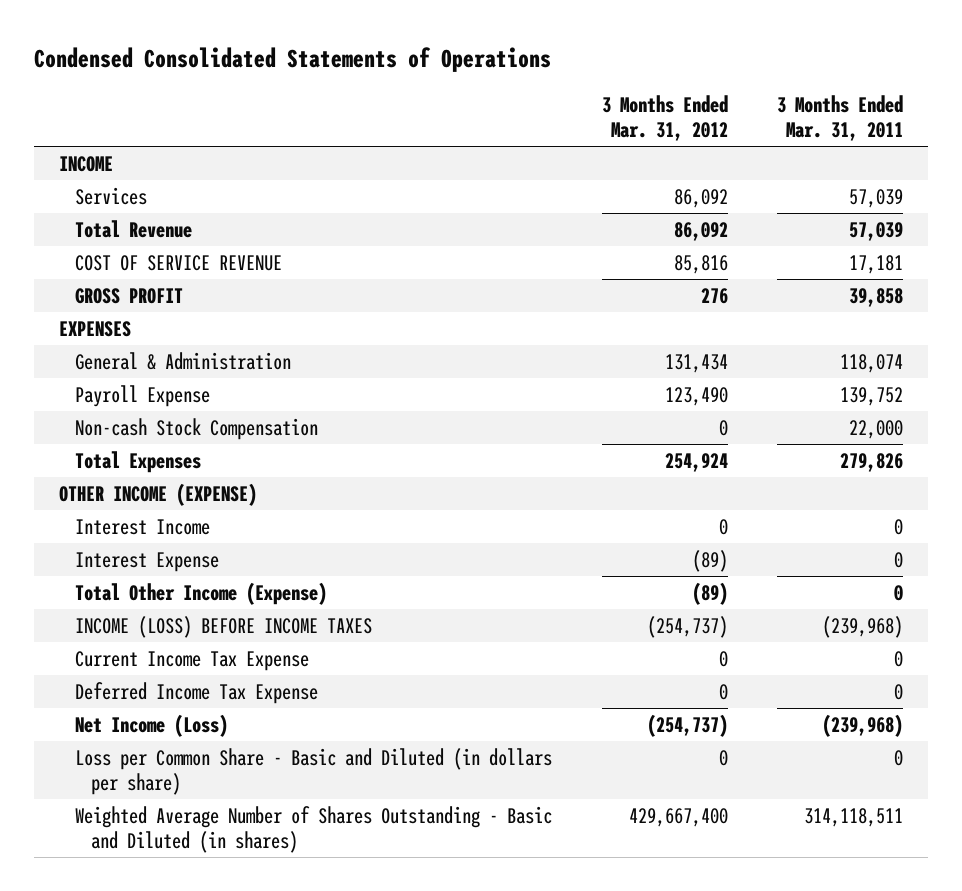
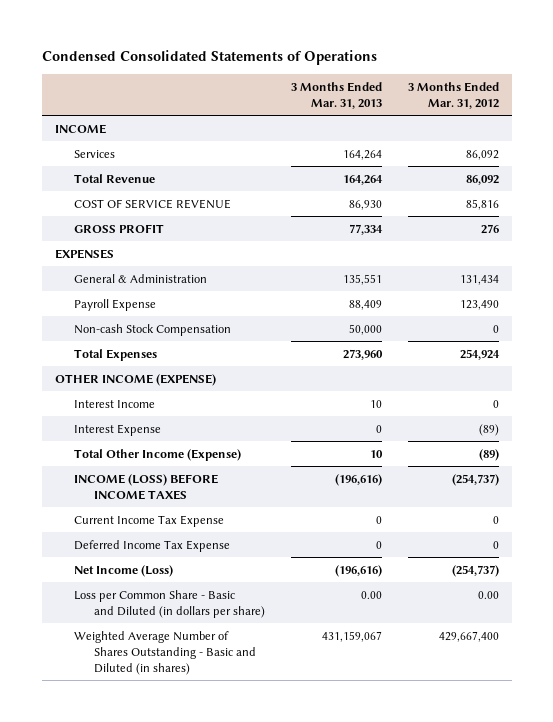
[777,95,904,142] 3 Months Ended Mar. 31, 2011 -> none
none -> [291,81,383,109] 3 Months Ended Mar. 31, 2013
[718,749,728,766] 0 -> [477,590,499,599] 0.00

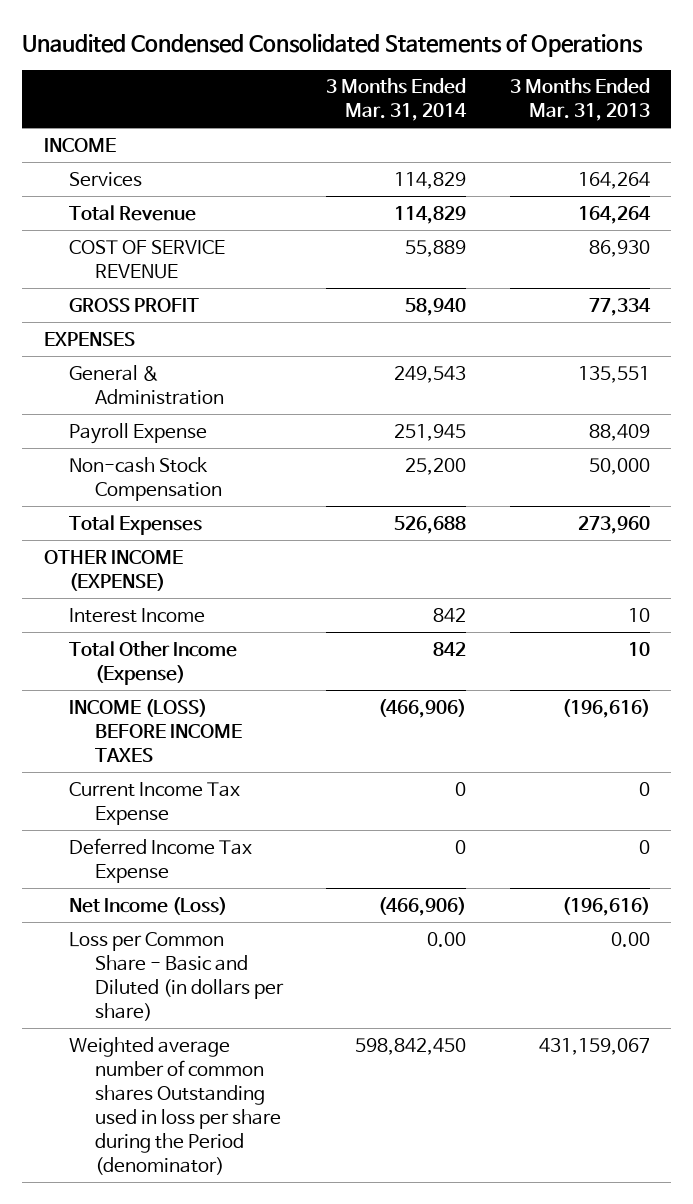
[41,50,377,66] Condensed Consolidated Statements of Operations -> [21,32,643,57] Unaudited Condensed Consolidated Statements of Operations
[407,81,499,109] 3 Months Ended Mar. 31, 2012 -> none
none -> [326,78,468,122] 3 Months Ended Mar. 31, 2014
[74,423,162,436] Interest Expense -> none
[74,630,257,675] Weighted Average Number of Shares Outstanding - Basic and Diluted (in shares) -> [69,1036,281,1175] Weighted average number of common shares Outstanding used in loss per share during the Period (denominator)

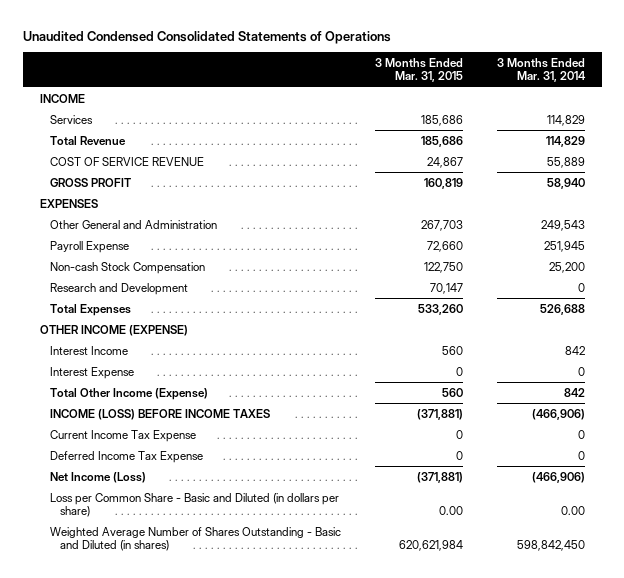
[509,78,650,122] 3 Months Ended Mar. 31, 2013 -> none
none -> [374,57,463,83] 3 Months Ended Mar. 31, 2015
[69,364,224,405] General & Administration -> [49,219,217,229] Other General and Administration
none -> [49,282,188,295] Research and Development
none -> [49,366,134,379] Interest Expense
[69,1036,281,1175] Weighted average number of common shares Outstanding used in loss per share during the Period (denominator) -> [49,526,341,552] Weighted Average Number of Shares Outstanding - Basic and Diluted (in shares)

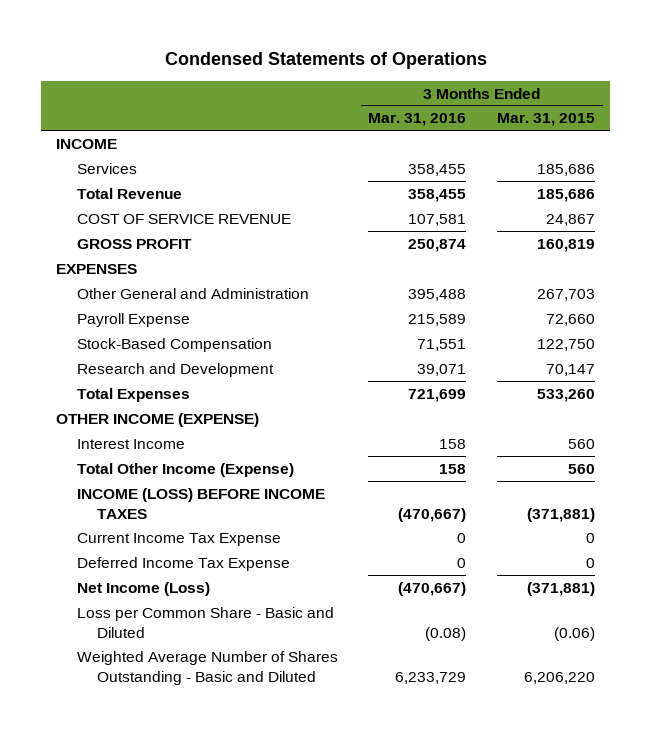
[22,30,391,44] Unaudited Condensed Consolidated Statements of Operations -> [164,52,487,70] Condensed Statements of Operations
[496,57,586,83] 3 Months Ended Mar. 31, 2014 -> none
none -> [368,113,467,127] Mar. 31, 2016
[49,261,205,274] Non-cash Stock Compensation -> [76,337,272,352] Stock-Based Compensation
[49,366,134,379] Interest Expense -> none
[49,492,339,518] Loss per Common Share - Basic and Diluted (in dollars per share) -> [76,606,334,638] Loss per Common Share - Basic and Diluted
[438,506,463,516] 0.00 -> [553,626,595,641] (0.06)
[49,526,341,552] Weighted Average Number of Shares Outstanding - Basic and Diluted (in shares) -> [76,650,338,685] Weighted Average Number of Shares Outstanding - Basic and Diluted
[398,540,463,552] 620,621,984 -> [523,671,595,684] 6,206,220

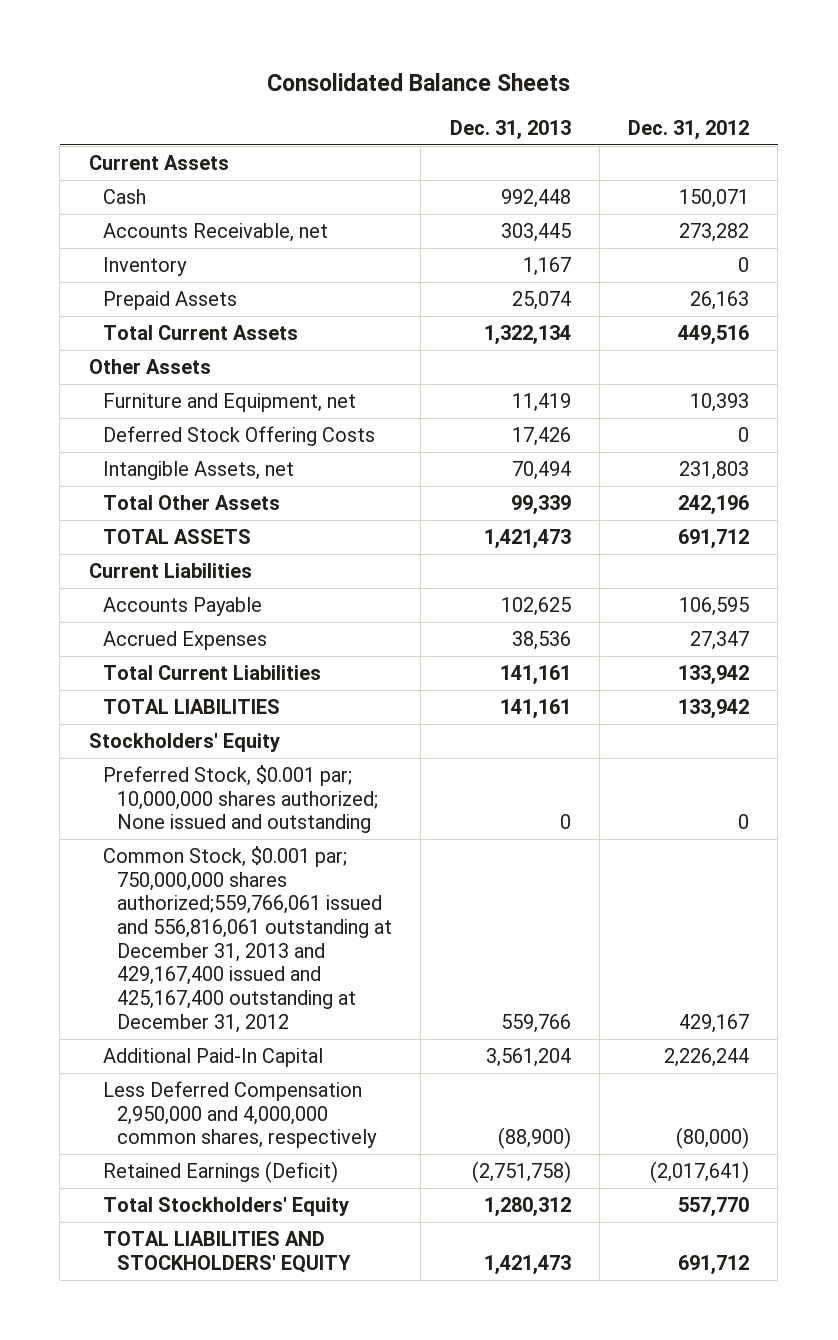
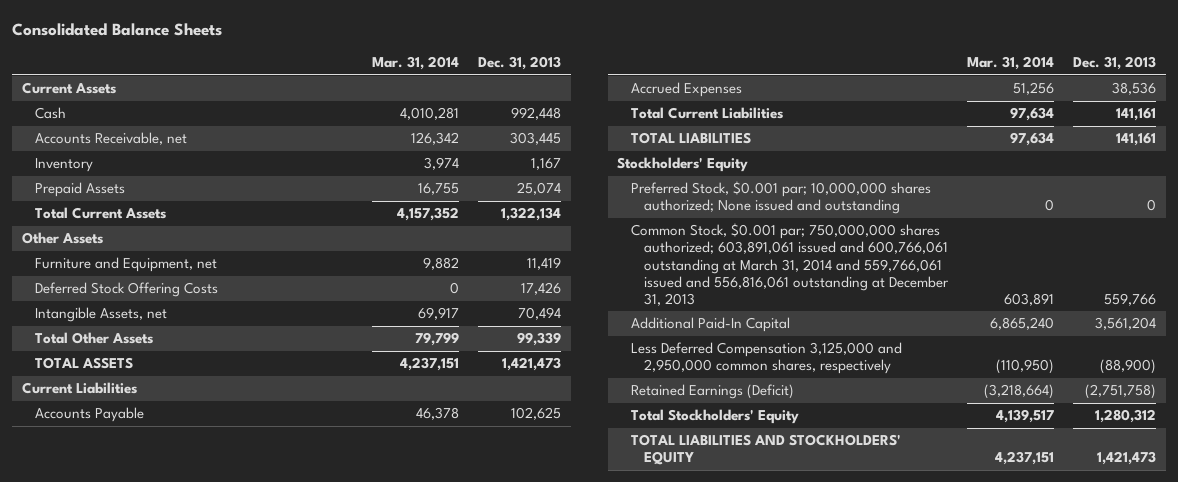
[627,119,749,140] Dec. 31, 2012 -> none
none -> [371,56,459,71] Mar. 31, 2014
[102,846,393,1033] Common Stock, $0.001 par; 750,000,000 shares authorized;559,766,061 issued and 556,816,061 outstanding at December 31, 2013 and 429,167,400 issued and 425,167,400 outstanding at December 31, 2012 -> [630,223,950,306] Common Stock, $0.001 par; 750,000,000 shares authorized; 603,891,061 issued and 600,766,061 outstanding at March 31, 2014 and 559,766,061 issued and 556,816,061 outstanding at December 31, 2013
[102,1081,378,1149] Less Deferred Compensation 2,950,000 and 4,000,000 common shares, respectively -> [630,342,902,375] Less Deferred Compensation 3,125,000 and 2,950,000 common shares, respectively

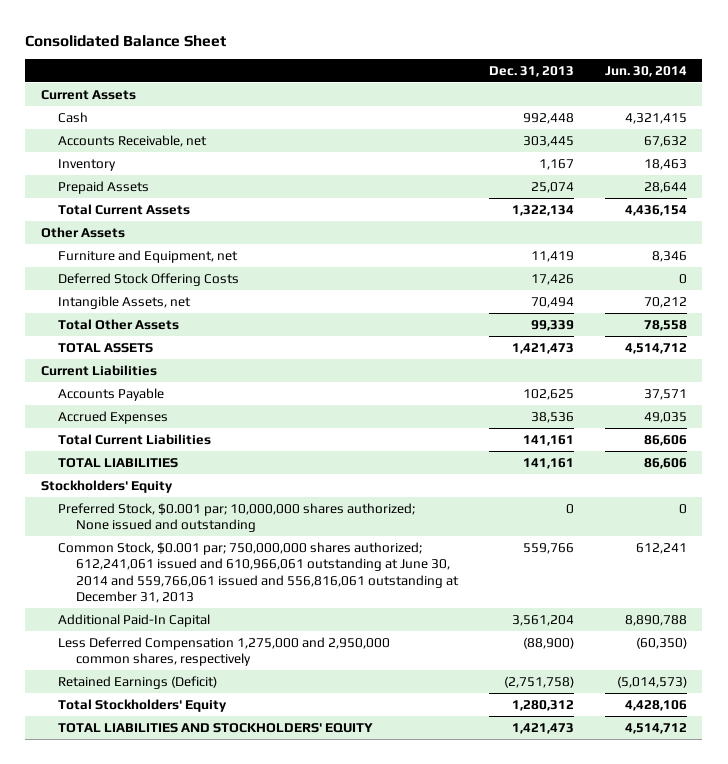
[12,23,223,37] Consolidated Balance Sheets -> [25,34,227,47] Consolidated Balance Sheet
[371,56,459,71] Mar. 31, 2014 -> none
none -> [604,65,687,77] Jun. 30, 2014
[630,223,950,306] Common Stock, $0.001 par; 750,000,000 shares authorized; 603,891,061 issued and 600,766,061 outstanding at March 31, 2014 and 559,766,061 issued and 556,816,061 outstanding at December 31, 2013 -> [58,541,459,604] Common Stock, $0.001 par; 750,000,000 shares authorized; 612,241,061 issued and 610,966,061 outstanding at June 30, 2014 and 559,766,061 issued and 556,816,061 outstanding at December 31, 2013
[630,342,902,375] Less Deferred Compensation 3,125,000 and 2,950,000 common shares, respectively -> [58,636,391,667] Less Deferred Compensation 1,275,000 and 2,950,000 common shares, respectively

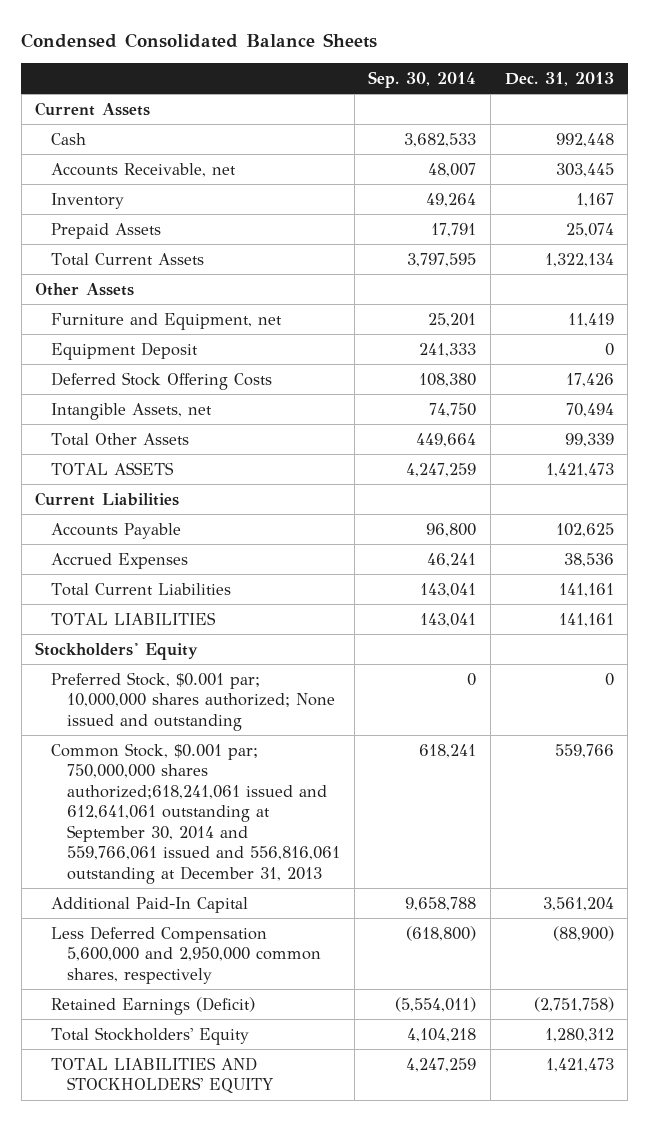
[25,34,227,47] Consolidated Balance Sheet -> [21,32,378,48] Condensed Consolidated Balance Sheets
[604,65,687,77] Jun. 30, 2014 -> none
none -> [368,70,477,88] Sep. 30, 2014
none -> [51,341,199,360] Equipment Deposit
[58,541,459,604] Common Stock, $0.001 par; 750,000,000 shares authorized; 612,241,061 issued and 610,966,061 outstanding at June 30, 2014 and 559,766,061 issued and 556,816,061 outstanding at December 31, 2013 -> [51,742,341,884] Common Stock, $0.001 par; 750,000,000 shares authorized;618,241,061 issued and 612,641,061 outstanding at September 30, 2014 and 559,766,061 issued and 556,816,061 outstanding at December 31, 2013
[58,636,391,667] Less Deferred Compensation 1,275,000 and 2,950,000 common shares, respectively -> [51,925,322,984] Less Deferred Compensation 5,600,000 and 2,950,000 common shares, respectively

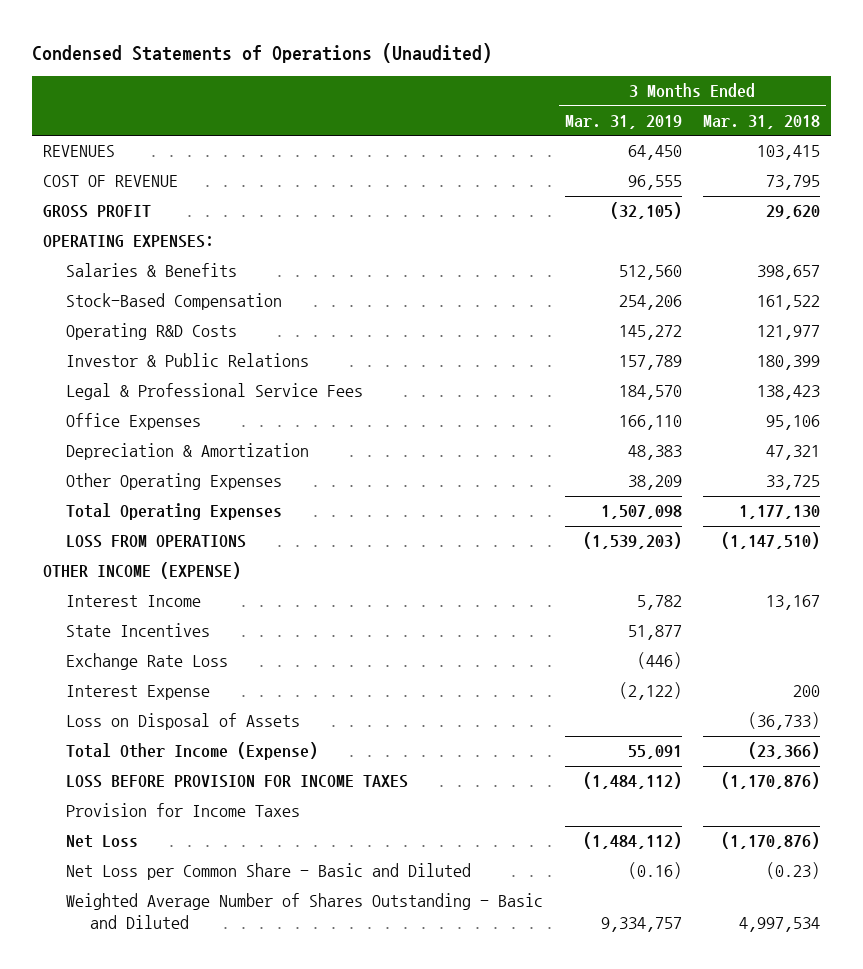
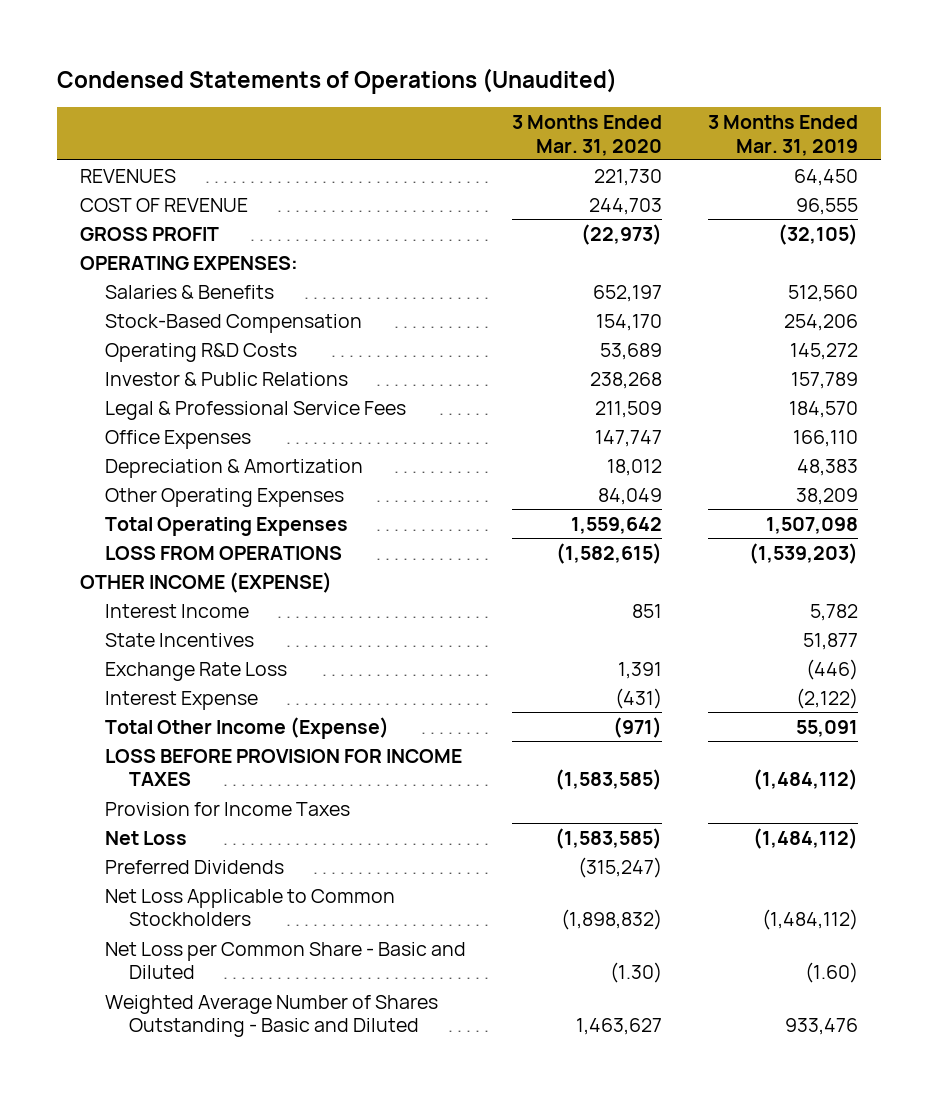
[703,115,821,130] Mar. 31, 2018 -> none
none -> [511,115,662,156] 3 Months Ended Mar. 31, 2020
[66,713,301,731] Loss on Disposal of Assets -> none
none -> [104,859,284,874] Preferred Dividends
none -> [104,888,395,927] Net Loss Applicable to Common Stockholders
[627,862,682,880] (0.16) -> [804,962,858,984] (1.60)
[600,916,682,932] 9,334,757 -> [784,1018,858,1036] 933,476

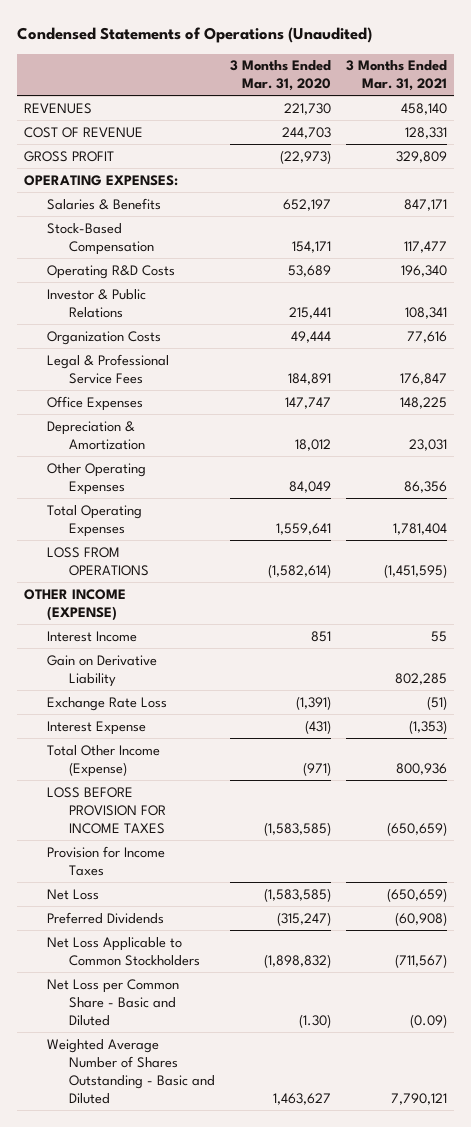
[707,115,858,156] 3 Months Ended Mar. 31, 2019 -> none
none -> [345,60,447,92] 3 Months Ended Mar. 31, 2021
[595,313,662,331] 154,170 -> [292,240,332,253] 154,171
[589,371,662,389] 238,268 -> [289,306,332,319] 215,441
none -> [46,330,161,345] Organization Costs
[594,400,662,418] 211,509 -> [288,372,332,385] 184,891
[570,516,662,534] 1,559,642 -> [276,522,332,535] 1,559,641
[555,542,662,564] (1,582,615) -> [268,563,332,578] (1,582,614)
[104,632,254,647] State Incentives -> none
none -> [46,654,157,687] Gain on Derivative Liability
[617,661,662,679] 1,391 -> [296,695,332,710] (1,391)

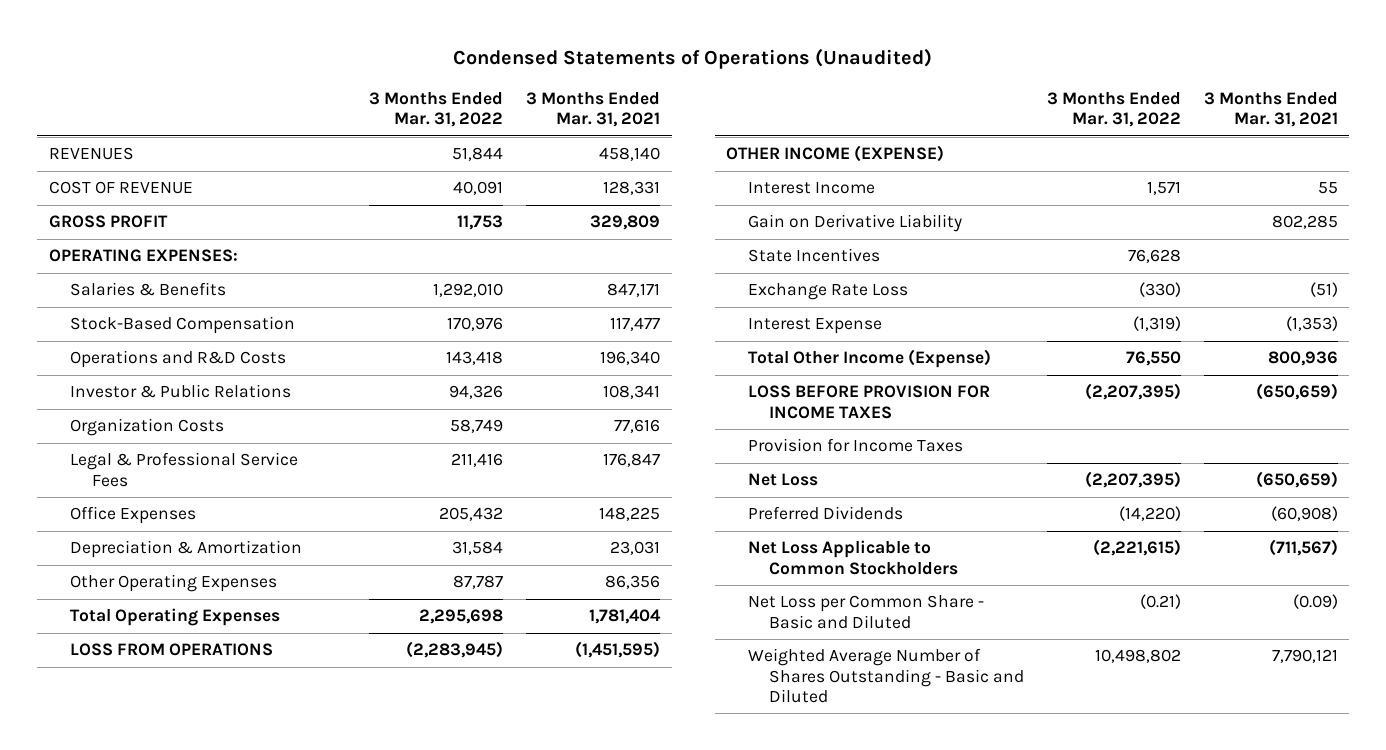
[230,60,332,92] 3 Months Ended Mar. 31, 2020 -> none
none -> [369,91,504,128] 3 Months Ended Mar. 31, 2022
[46,264,175,279] Operating R&D Costs -> [70,350,287,369] Operations and R&D Costs
none -> [747,248,880,263] State Incentives

